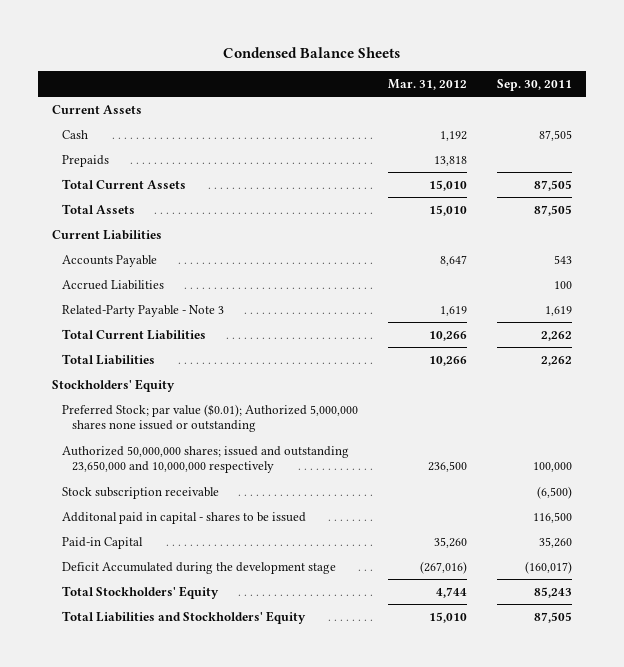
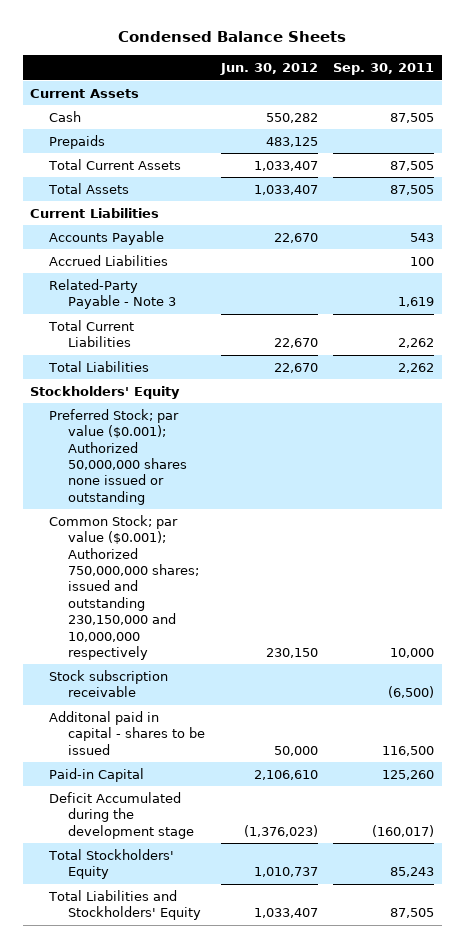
[388,78,468,90] Mar. 31, 2012 -> none
none -> [219,63,318,76] Jun. 30, 2012
[62,403,359,433] Preferred Stock; par value ($0.01); Authorized 5,000,000 shares none issued or outstanding -> [49,408,188,505] Preferred Stock; par value ($0.001); Authorized 50,000,000 shares none issued or outstanding
[62,445,350,474] Authorized 50,000,000 shares; issued and outstanding 23,650,000 and 10,000,000 respectively -> [49,514,200,660] Common Stock; par value ($0.001); Authorized 750,000,000 shares; issued and outstanding 230,150,000 and 10,000,000 respectively
[532,462,572,473] 100,000 -> [390,647,435,658] 10,000
[538,536,572,548] 35,260 -> [382,769,435,780] 125,260

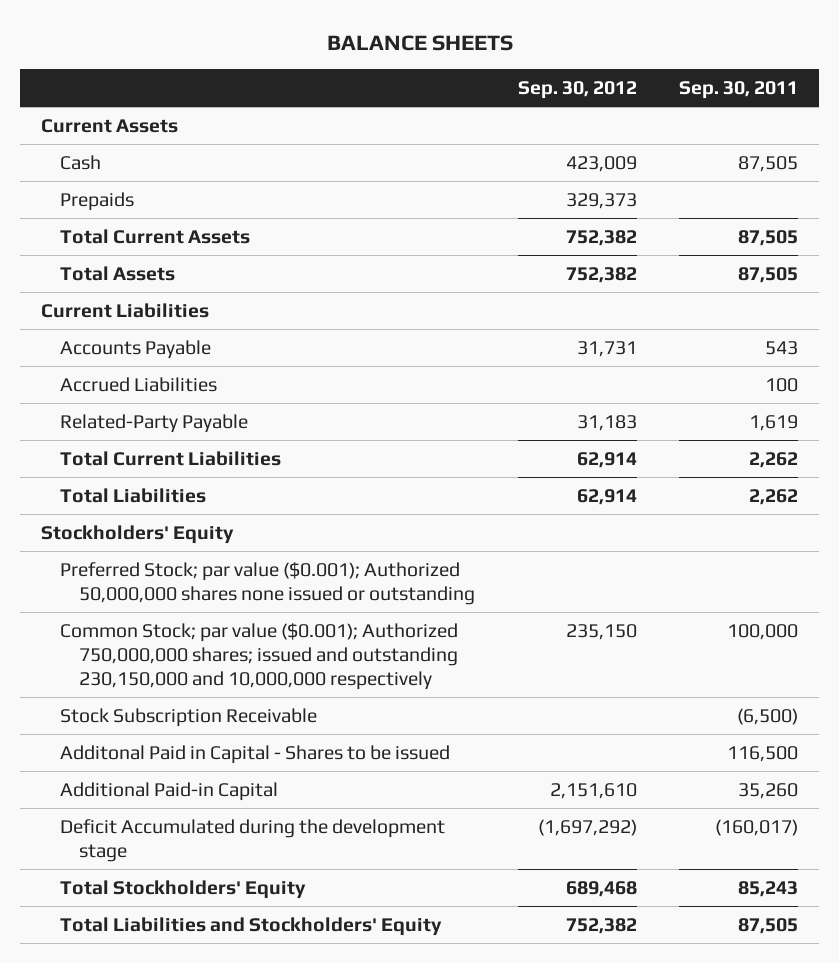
[118,31,347,43] Condensed Balance Sheets -> [326,35,513,52] BALANCE SHEETS
[219,63,318,76] Jun. 30, 2012 -> none
none -> [517,81,637,100] Sep. 30, 2012
[49,278,177,310] Related-Party Payable - Note 3 -> [60,413,249,433] Related-Party Payable
[390,647,435,658] 10,000 -> [726,623,798,640] 100,000
[49,669,169,698] Stock subscription receivable -> [60,707,318,727] Stock Subscription Receivable
[49,710,206,755] Additonal paid in capital - shares to be issued -> [60,744,451,764] Additonal Paid in Capital - Shares to be issued
[49,767,145,782] Paid-in Capital -> [60,781,279,801] Additional Paid-in Capital
[382,769,435,780] 125,260 -> [737,782,798,799] 35,260

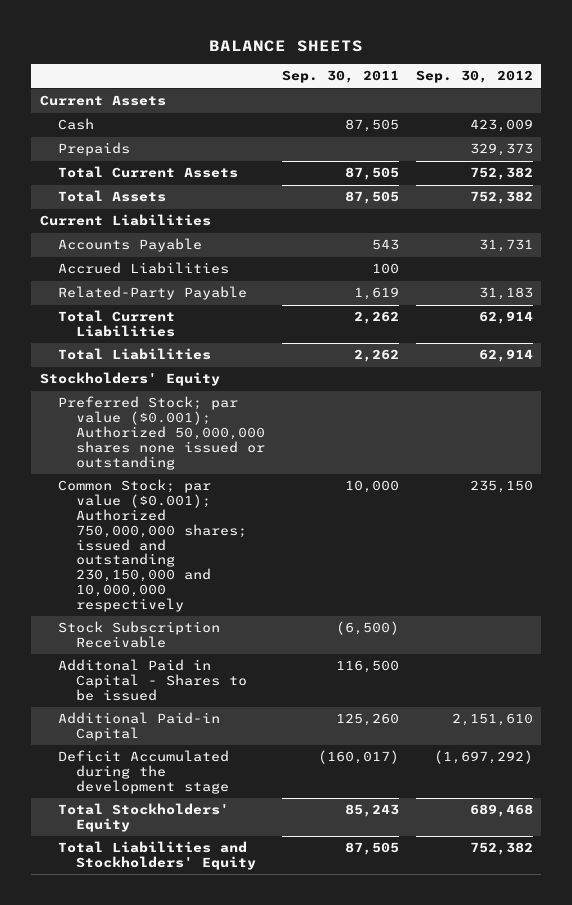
[726,623,798,640] 100,000 -> [345,480,400,494] 10,000
[737,782,798,799] 35,260 -> [336,713,400,727] 125,260

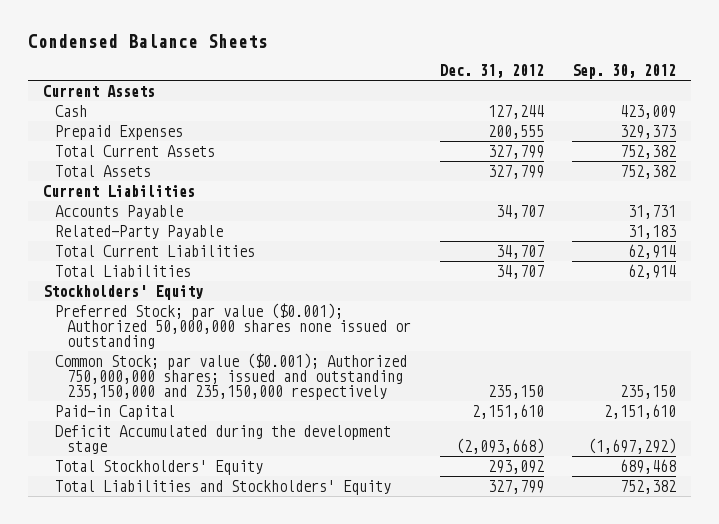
[209,40,364,53] BALANCE SHEETS -> [28,33,269,48] Condensed Balance Sheets
[282,70,400,84] Sep. 30, 2011 -> none
none -> [439,64,544,79] Dec. 31, 2012
[58,142,131,157] Prepaids -> [54,124,183,140] Prepaid Expenses
[58,262,230,275] Accrued Liabilities -> none
[58,621,221,649] Stock Subscription Receivable -> none
[58,659,248,701] Additonal Paid in Capital - Shares to be issued -> none
[58,479,248,612] Common Stock; par value ($0.001); Authorized 750,000,000 shares; issued and outstanding 230,150,000 and 10,000,000 respectively -> [54,352,407,400] Common Stock; par value ($0.001); Authorized 750,000,000 shares; issued and outstanding 235,150,000 and 235,150,000 respectively
[58,712,221,742] Additional Paid-in Capital -> [54,404,175,420] Paid-in Capital

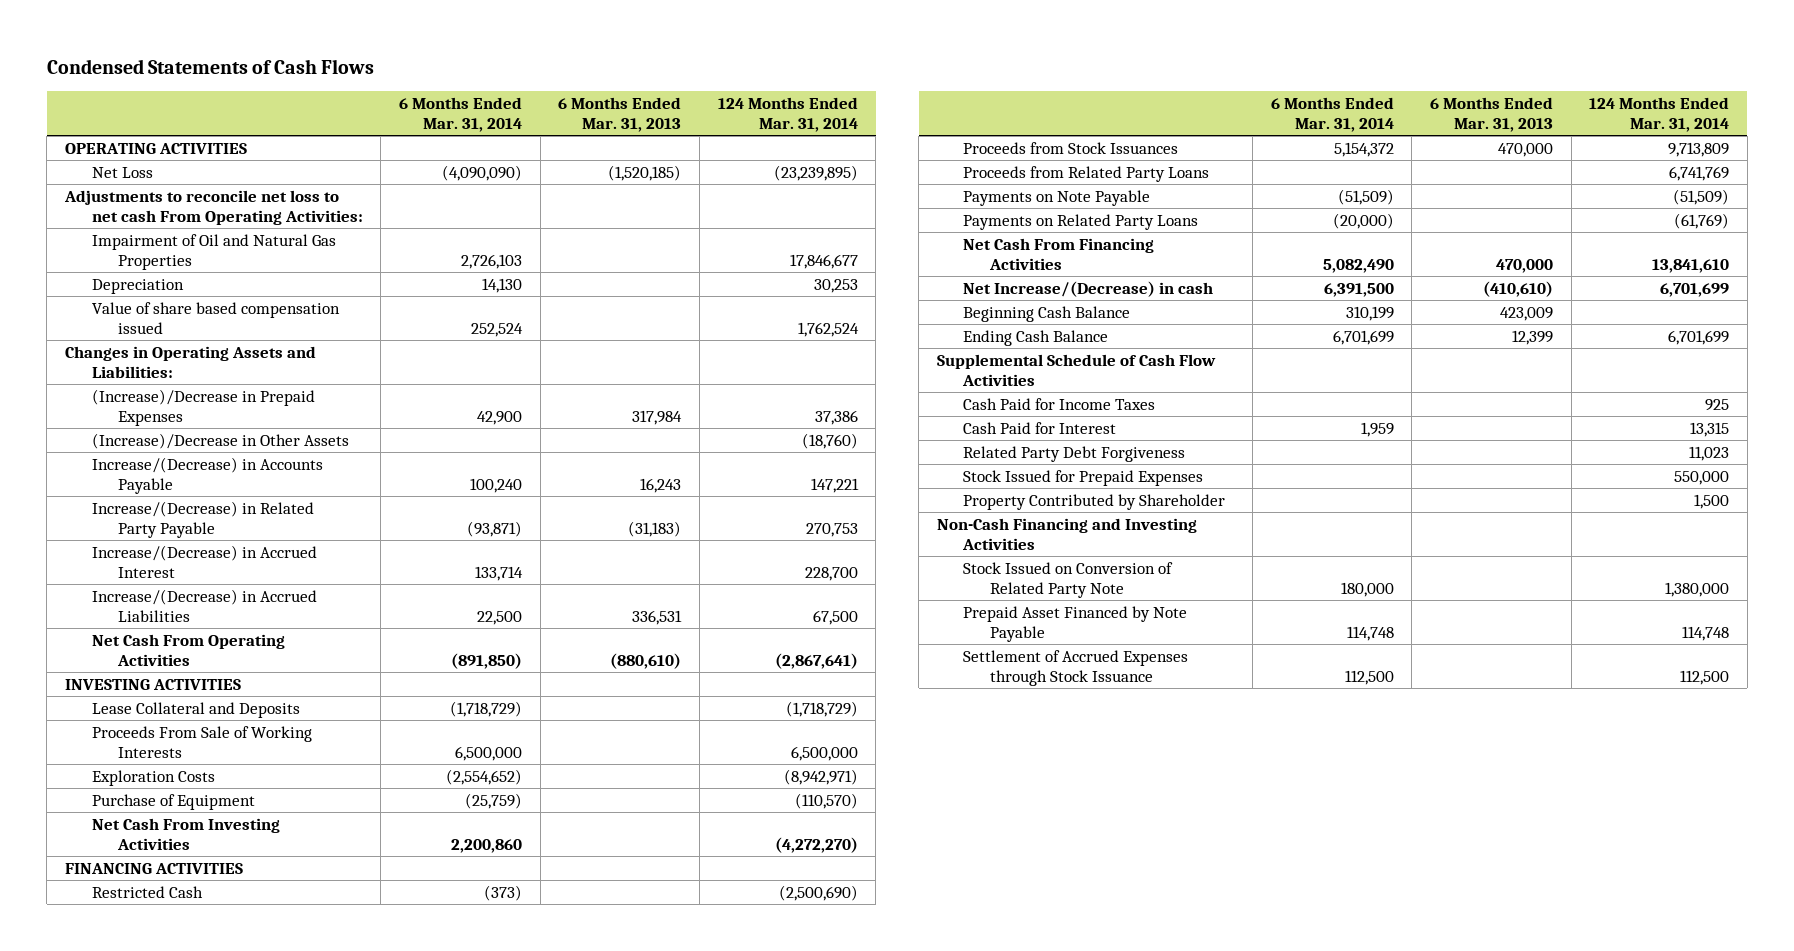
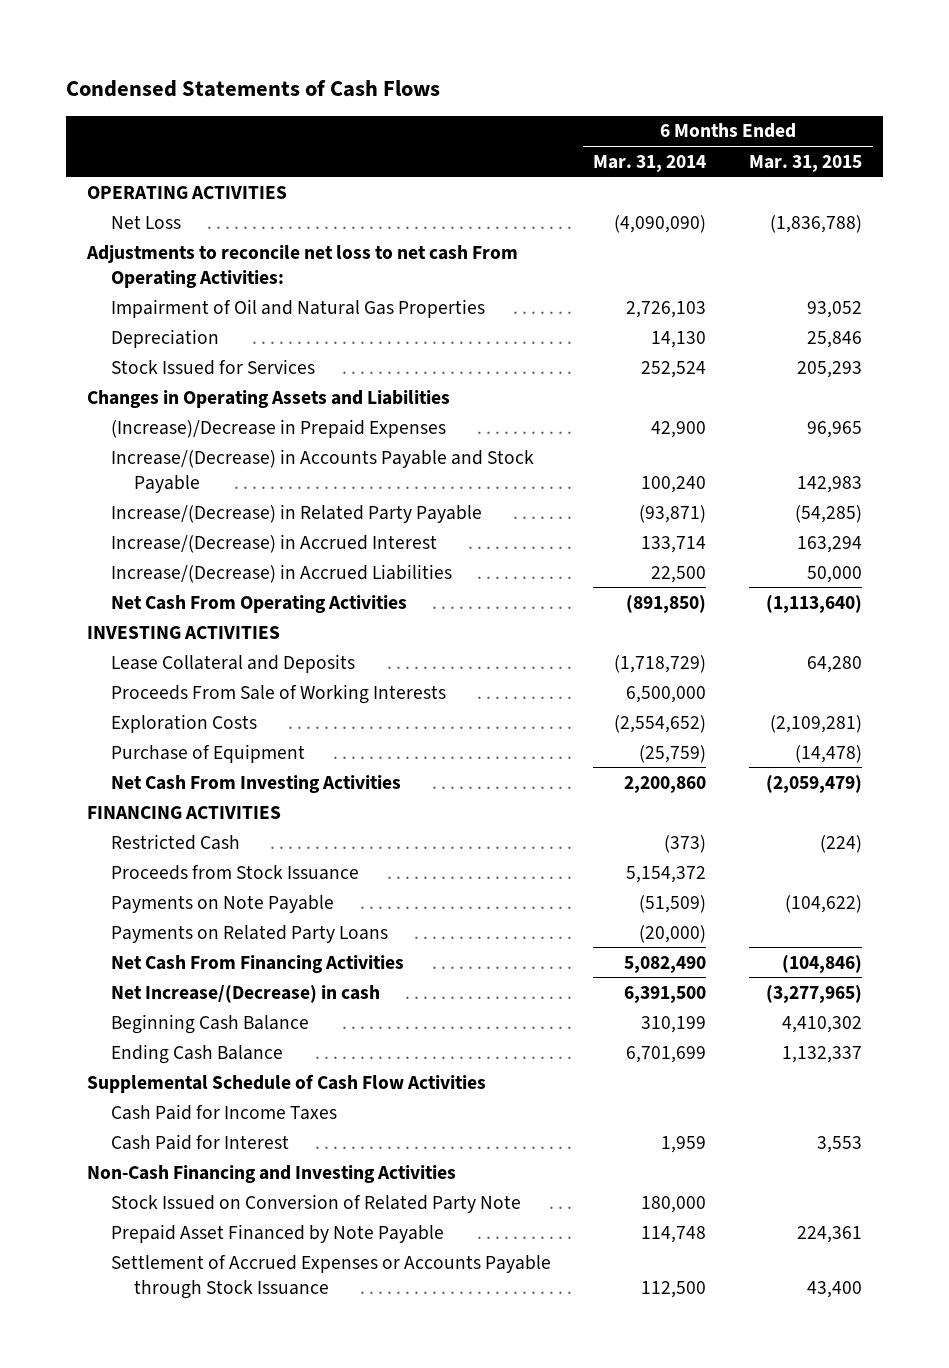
[558,96,682,132] 6 Months Ended Mar. 31, 2013 -> none
[717,96,858,132] 124 Months Ended Mar. 31, 2014 -> none
none -> [749,154,863,172] Mar. 31, 2015
[91,302,340,335] Value of share based compensation issued -> [110,358,315,375] Stock Issued for Services
[65,346,317,379] Changes in Operating Assets and Liabilities: -> [87,389,451,408] Changes in Operating Assets and Liabilities
[91,433,349,450] (Increase)/Decrease in Other Assets -> none
[91,457,323,495] Increase/(Decrease) in Accounts Payable -> [110,448,534,493] Increase/(Decrease) in Accounts Payable and Stock Payable
[963,166,1210,183] Proceeds from Related Party Loans -> none
[963,142,1179,155] Proceeds from Stock Issuances -> [110,864,359,880] Proceeds from Stock Issuance
[963,446,1186,463] Related Party Debt Forgiveness -> none
[963,470,1204,487] Stock Issued for Prepaid Expenses -> none
[963,494,1226,511] Property Contributed by Shareholder -> none
[963,650,1189,687] Settlement of Accrued Expenses through Stock Issuance -> [110,1254,551,1299] Settlement of Accrued Expenses or Accounts Payable through Stock Issuance

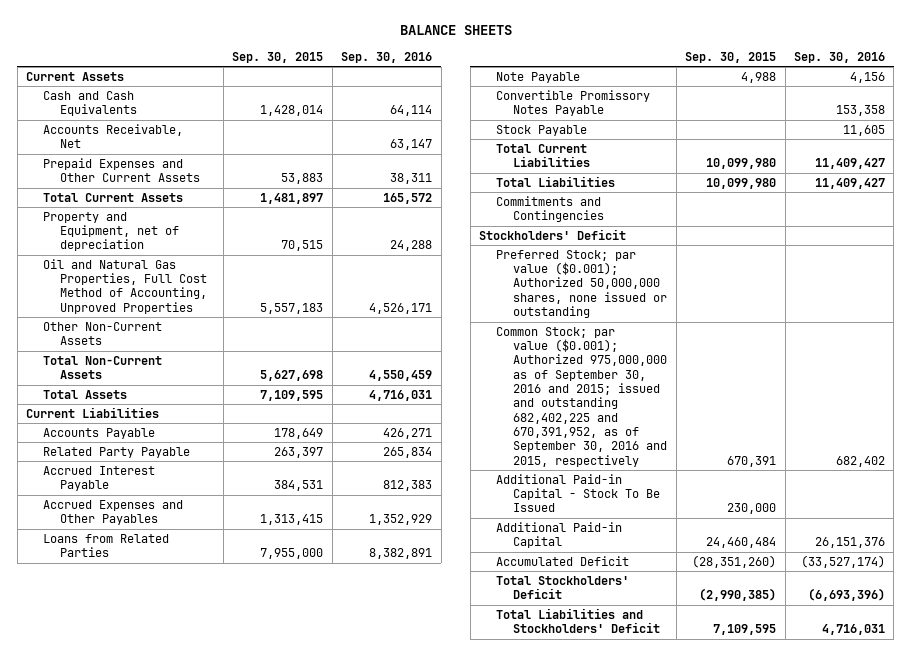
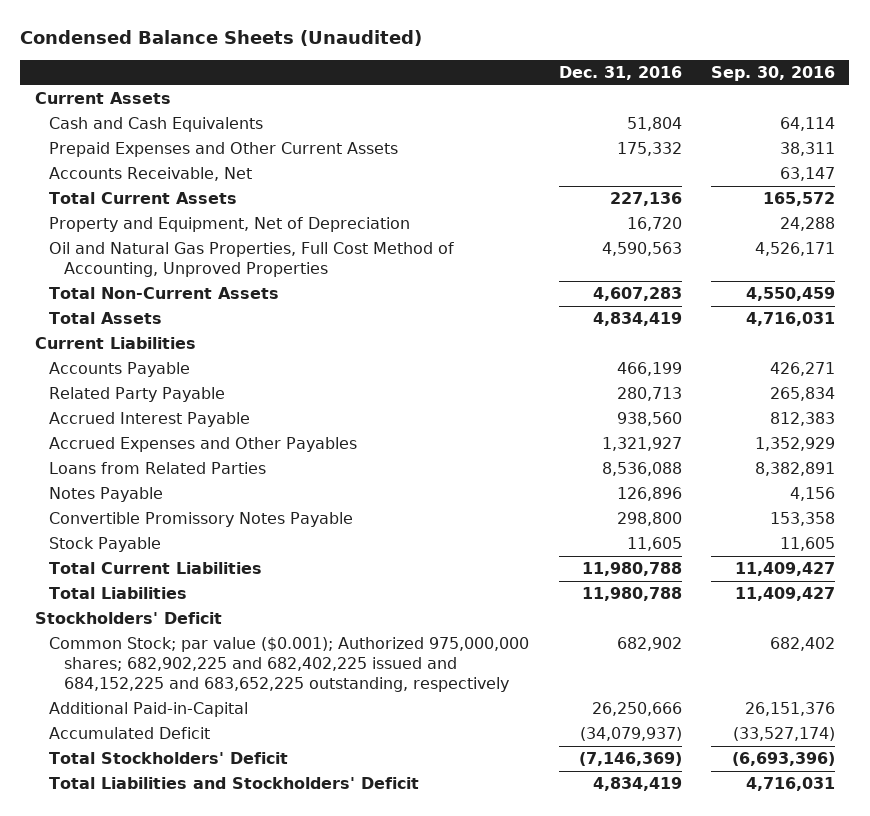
[399,25,512,36] BALANCE SHEETS -> [20,30,423,47] Condensed Balance Sheets (Unaudited)
[232,51,324,63] Sep. 30, 2015 -> none
none -> [558,65,682,80] Dec. 31, 2016
[43,123,184,149] Accounts Receivable, Net -> [49,167,253,182] Accounts Receivable, Net
[43,211,180,252] Property and Equipment, net of depreciation -> [49,217,411,233] Property and Equipment, Net of Depreciation
[43,321,163,346] Other Non-Current Assets -> none
[496,71,581,83] Note Payable -> [49,487,164,503] Notes Payable
[496,195,605,223] Commitments and Contingencies -> none
[496,249,668,319] Preferred Stock; par value ($0.001); Authorized 50,000,000 shares, none issued or outstanding -> none
[496,473,661,513] Additional Paid-in Capital - Stock To Be Issued -> none
[496,326,668,467] Common Stock; par value ($0.001); Authorized 975,000,000 as of September 30, 2016 and 2015; issued and outstanding 682,402,225 and 670,391,952, as of September 30, 2016 and 2015, respectively -> [49,637,530,693] Common Stock; par value ($0.001); Authorized 975,000,000 shares; 682,902,225 and 682,402,225 issued and 684,152,225 and 683,652,225 outstanding, respectively
[496,521,623,549] Additional Paid-in Capital -> [49,702,249,718] Additional Paid-in-Capital

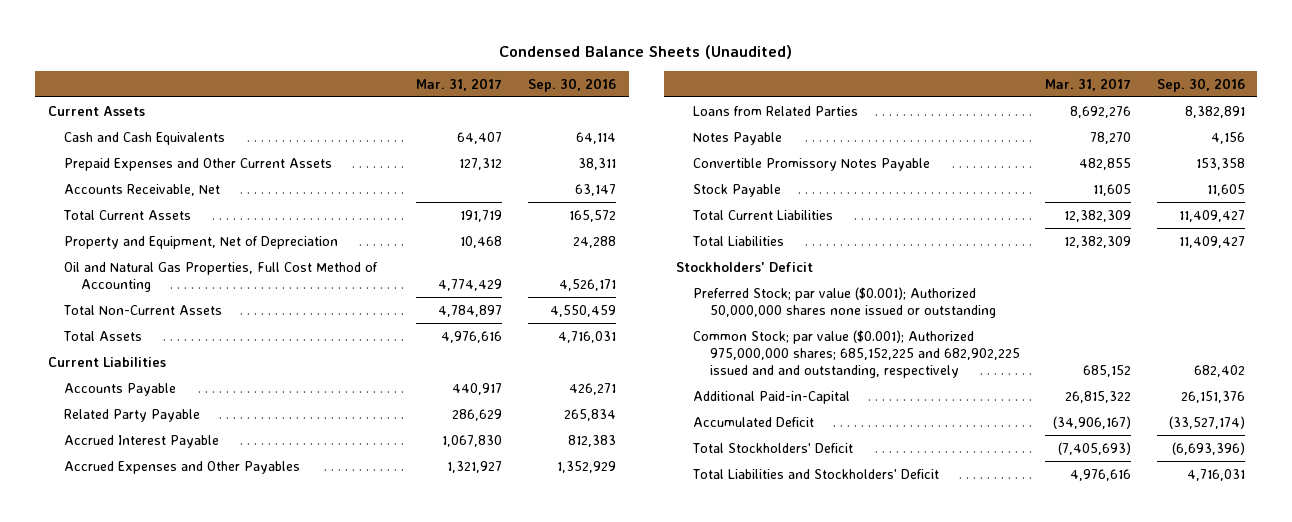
[558,65,682,80] Dec. 31, 2016 -> none
none -> [416,77,503,91] Mar. 31, 2017
[49,242,455,278] Oil and Natural Gas Properties, Full Cost Method of Accounting, Unproved Properties -> [64,261,379,292] Oil and Natural Gas Properties, Full Cost Method of Accounting
none -> [693,286,996,318] Preferred Stock; par value ($0.001); Authorized 50,000,000 shares none issued or outstanding
[49,637,530,693] Common Stock; par value ($0.001); Authorized 975,000,000 shares; 682,902,225 and 682,402,225 issued and 684,152,225 and 683,652,225 outstanding, respectively -> [693,329,1020,378] Common Stock; par value ($0.001); Authorized 975,000,000 shares; 685,152,225 and 682,902,225 issued and and outstanding, respectively

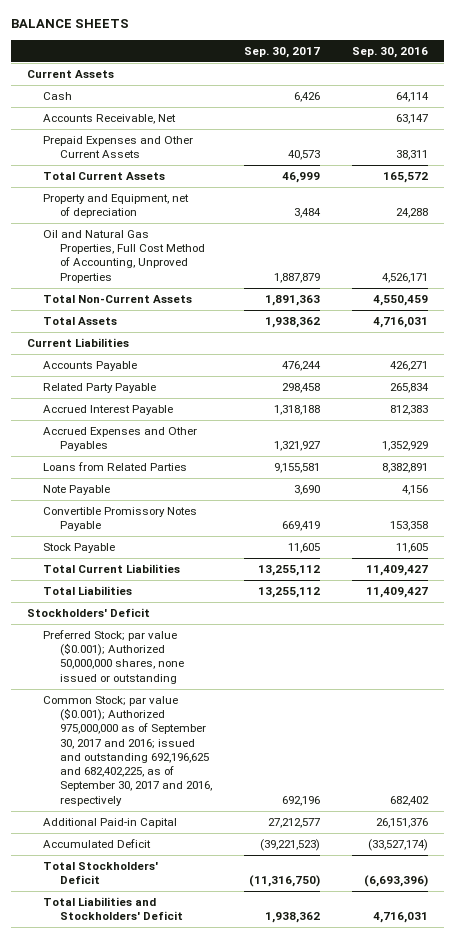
[499,44,793,59] Condensed Balance Sheets (Unaudited) -> [10,19,129,29] BALANCE SHEETS
[416,77,503,91] Mar. 31, 2017 -> none
none -> [244,46,321,58] Sep. 30, 2017
[64,131,226,145] Cash and Cash Equivalents -> [43,92,73,101] Cash
[64,157,333,171] Prepaid Expenses and Other Current Assets -> [43,136,194,159] Prepaid Expenses and Other Current Assets
[64,235,339,249] Property and Equipment, Net of Depreciation -> [43,194,190,219] Property and Equipment, net of depreciation
[64,261,379,292] Oil and Natural Gas Properties, Full Cost Method of Accounting -> [43,230,206,283] Oil and Natural Gas Properties, Full Cost Method of Accounting, Unproved Properties
[693,131,783,145] Notes Payable -> [43,485,111,496] Note Payable
[693,286,996,318] Preferred Stock; par value ($0.001); Authorized 50,000,000 shares none issued or outstanding -> [43,630,185,684] Preferred Stock; par value ($0.001); Authorized 50,000,000 shares, none issued or outstanding
[693,329,1020,378] Common Stock; par value ($0.001); Authorized 975,000,000 shares; 685,152,225 and 682,902,225 issued and and outstanding, respectively -> [43,696,213,806] Common Stock; par value ($0.001); Authorized 975,000,000 as of September 30, 2017 and 2016; issued and outstanding 692,196,625 and 682,402,225, as of September 30, 2017 and 2016, respectively
[693,390,851,404] Additional Paid-in-Capital -> [43,818,178,829] Additional Paid-in Capital

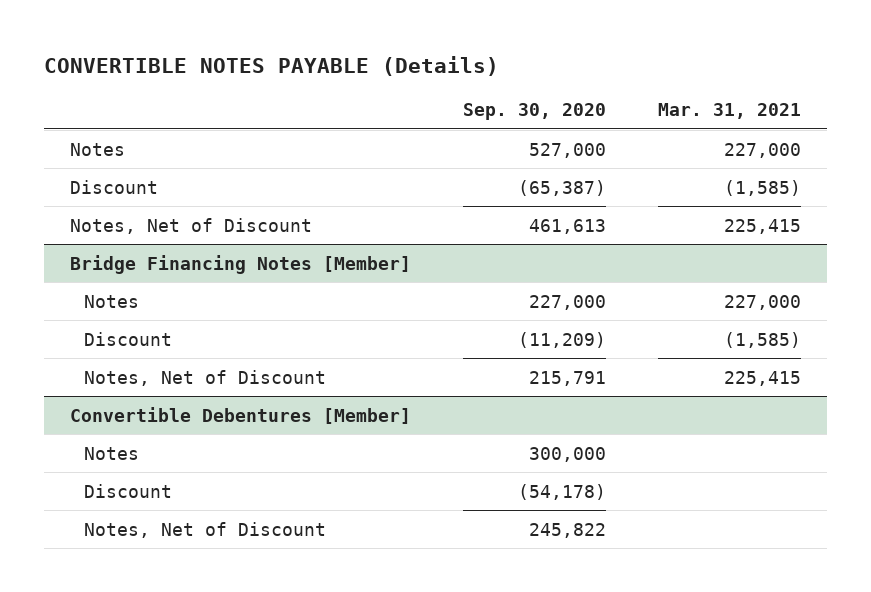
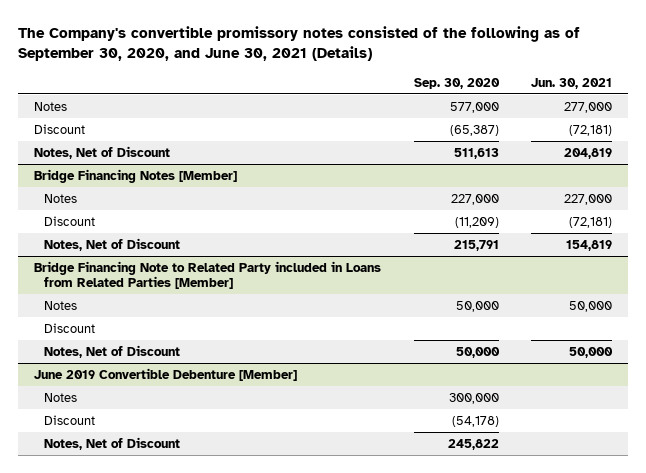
[44,55,500,76] CONVERTIBLE NOTES PAYABLE (Details) -> [18,26,581,62] The Company's convertible promissory notes consisted of the following as of September 30, 2020, and June 30, 2021 (Details)
[657,103,801,120] Mar. 31, 2021 -> none
none -> [531,77,613,89] Jun. 30, 2021
[528,142,606,158] 527,000 -> [449,101,499,113] 577,000
[528,218,606,234] 461,613 -> [453,147,499,159] 511,613
none -> [34,260,382,290] Bridge Financing Note to Related Party included in Loans from Related Parties [Member]
none -> [43,300,77,310] Notes
none -> [43,322,95,333] Discount
none -> [43,344,180,358] Notes, Net of Discount
[70,406,412,424] Convertible Debentures [Member] -> [34,367,298,381] June 2019 Convertible Debenture [Member]

